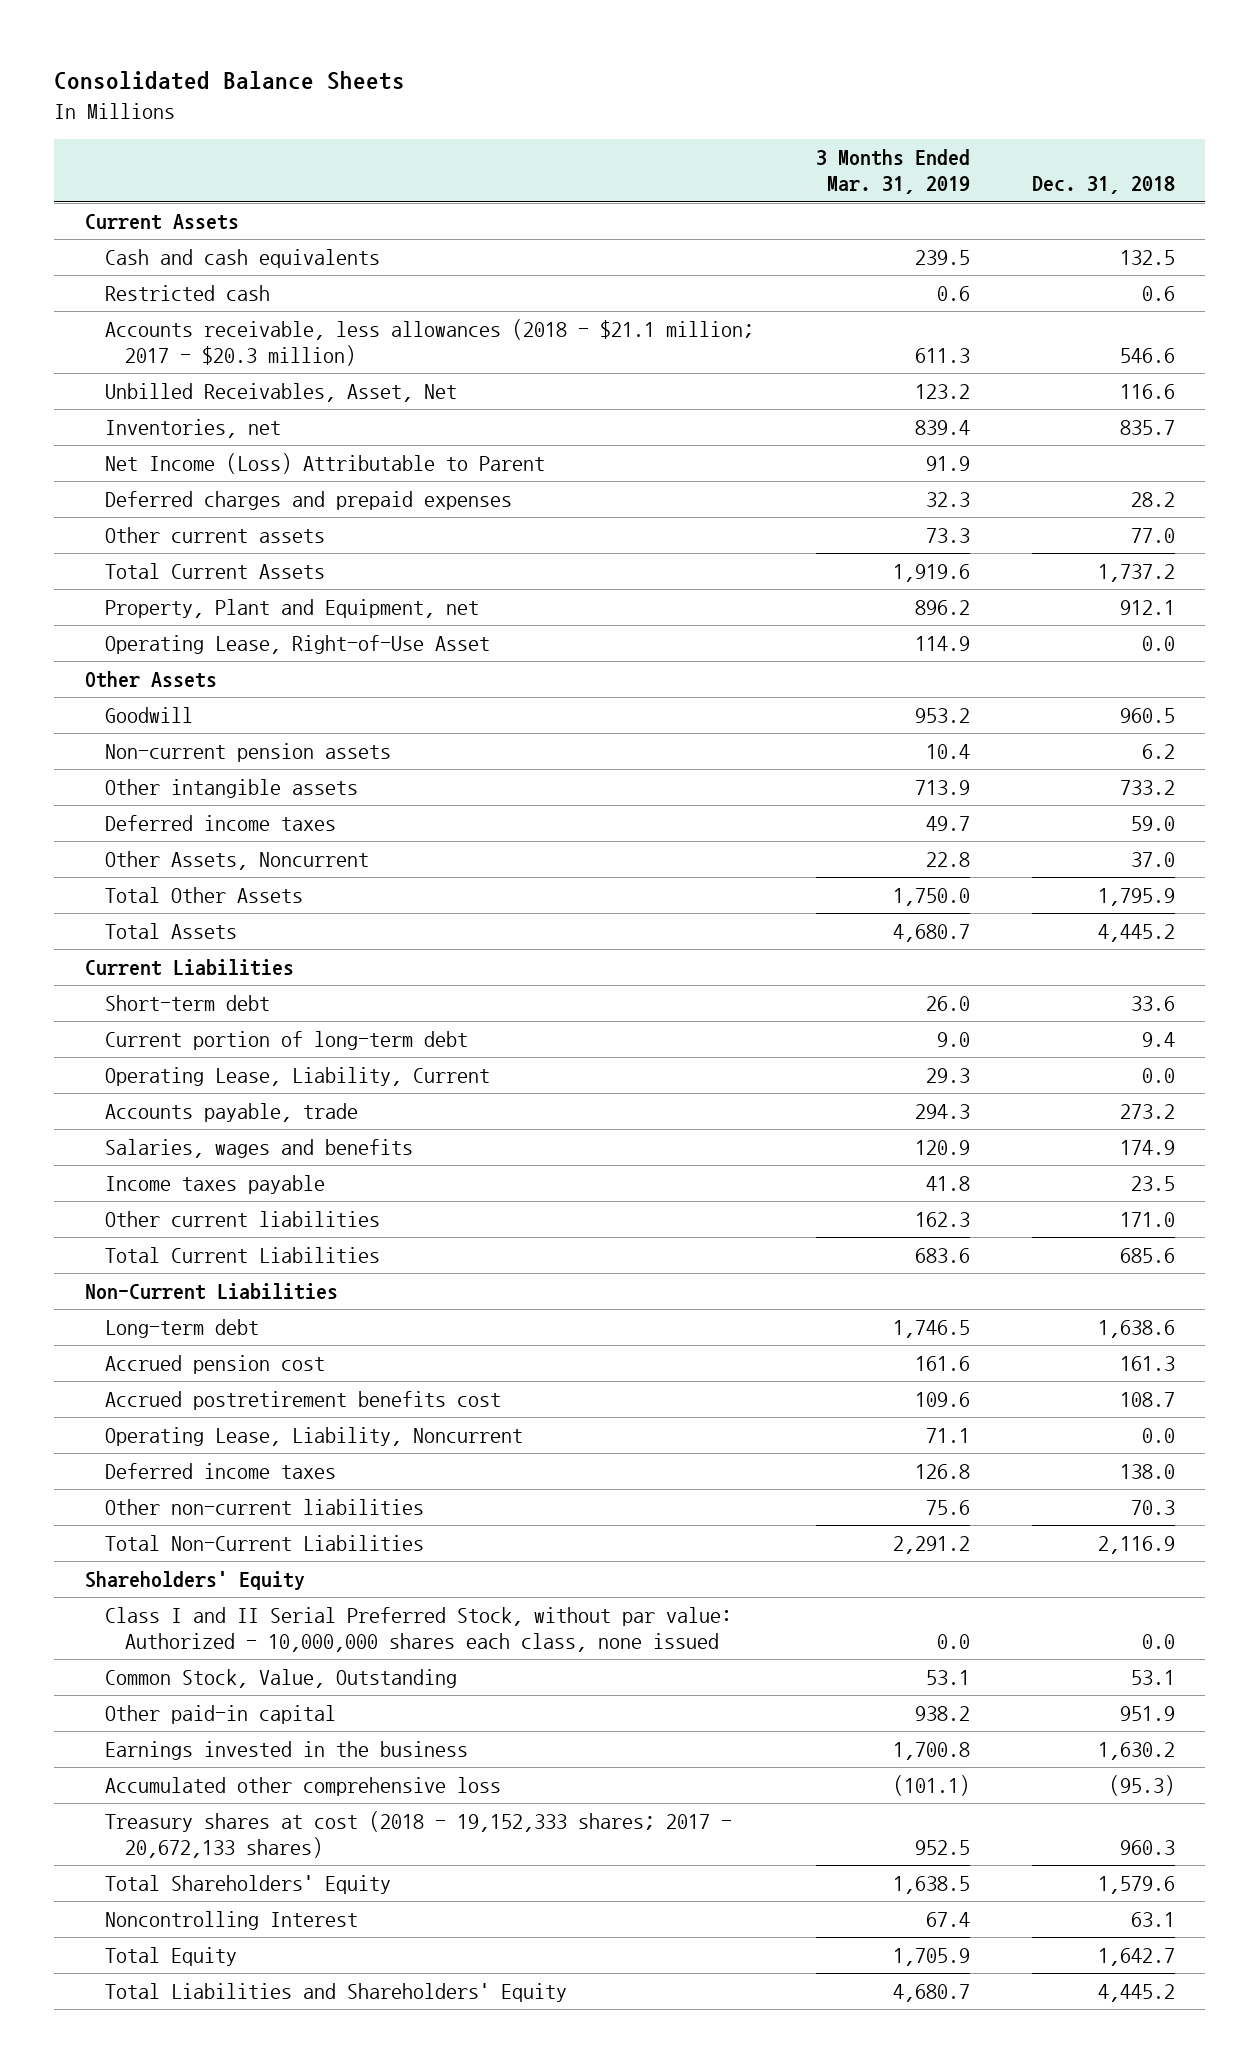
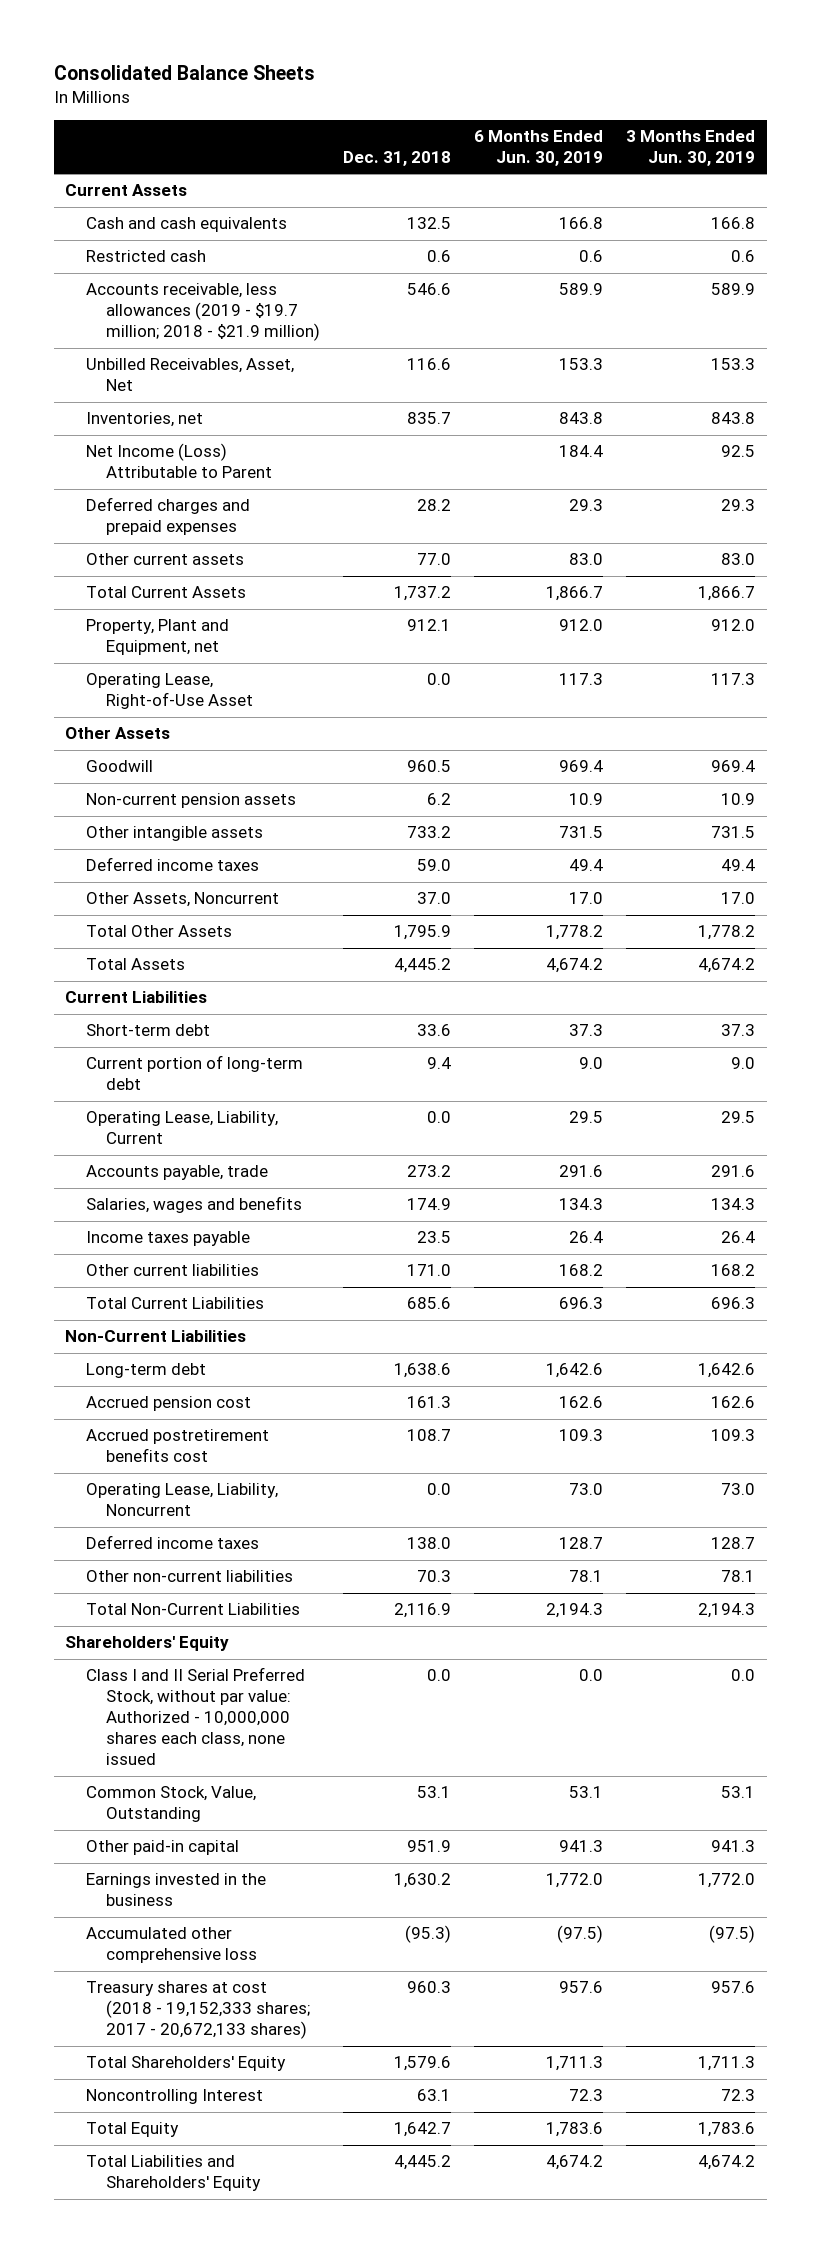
[815,149,970,195] 3 Months Ended Mar. 31, 2019 -> none
none -> [474,130,604,167] 6 Months Ended Jun. 30, 2019
none -> [626,130,756,167] 3 Months Ended Jun. 30, 2019
[105,319,755,367] Accounts receivable, less allowances (2018 - $21.1 million; 2017 - $20.3 million) -> [85,283,321,342] Accounts receivable, less allowances (2019 - $19.7 million; 2018 - $21.9 million)

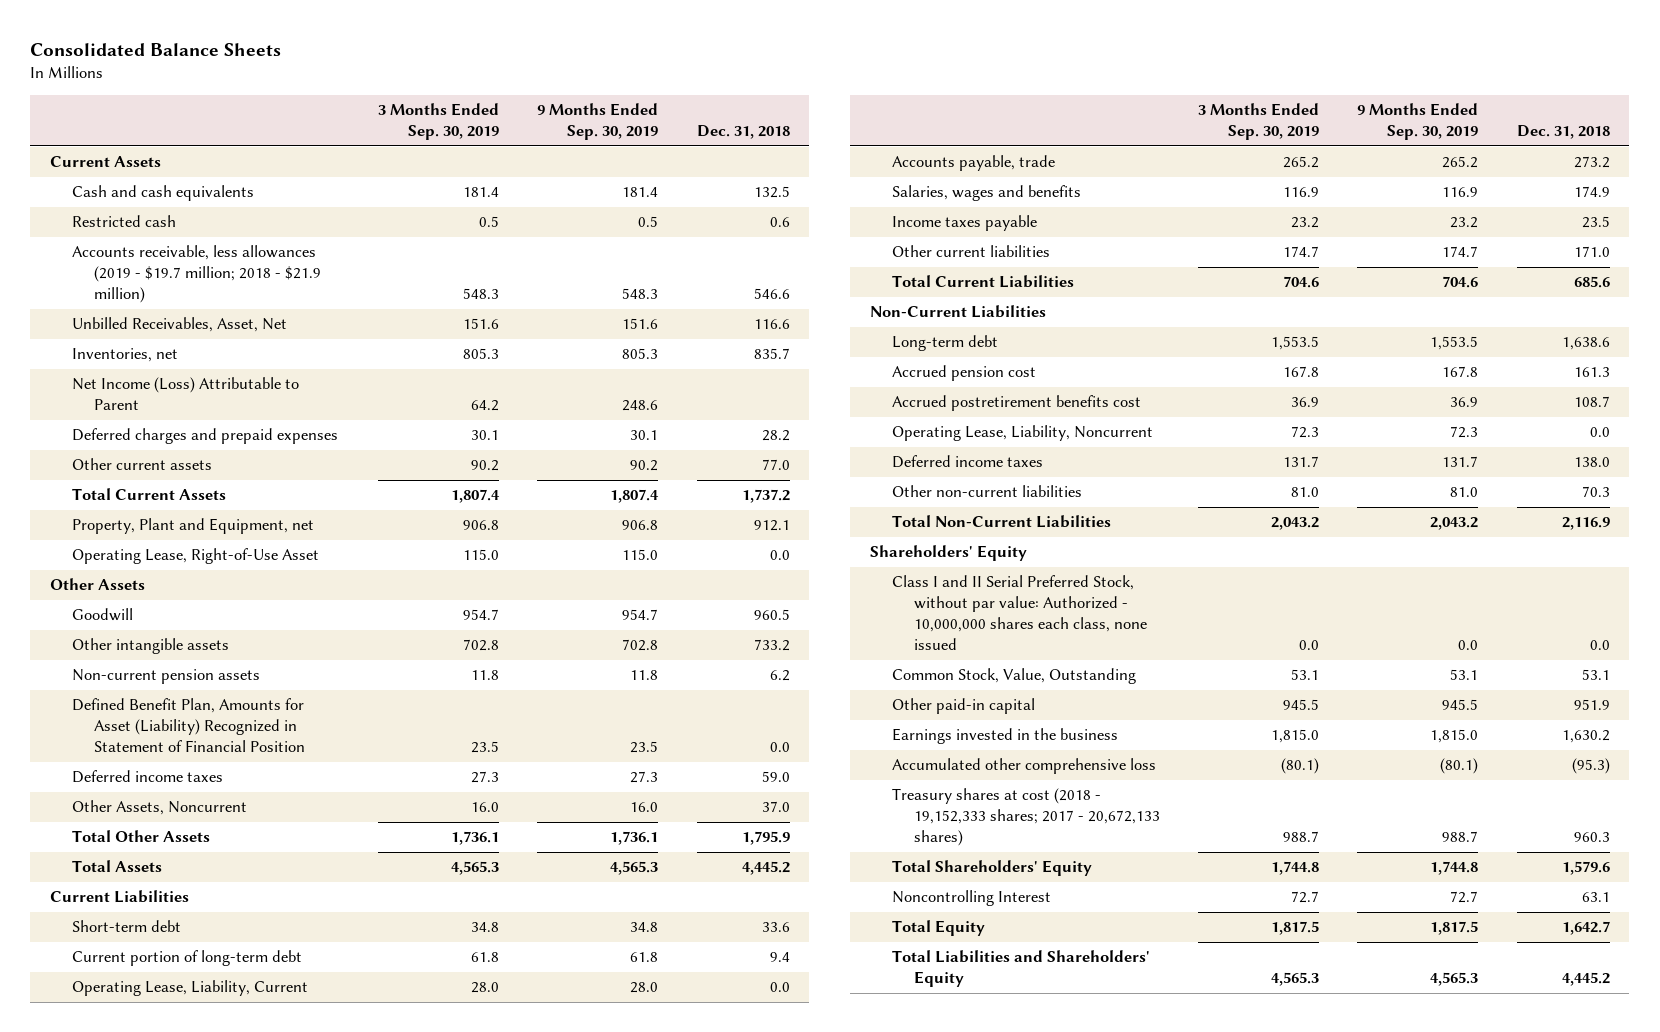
[474,130,604,167] 6 Months Ended Jun. 30, 2019 -> none
[626,130,756,167] 3 Months Ended Jun. 30, 2019 -> none
none -> [378,103,500,141] 3 Months Ended Sep. 30, 2019
none -> [537,103,659,141] 9 Months Ended Sep. 30, 2019
[85,793,296,809] Non-current pension assets -> [71,669,260,685] Non-current pension assets
none -> [71,698,305,753] Defined Benefit Plan, Amounts for Asset (Liability) Recognized in Statement of Financial Position

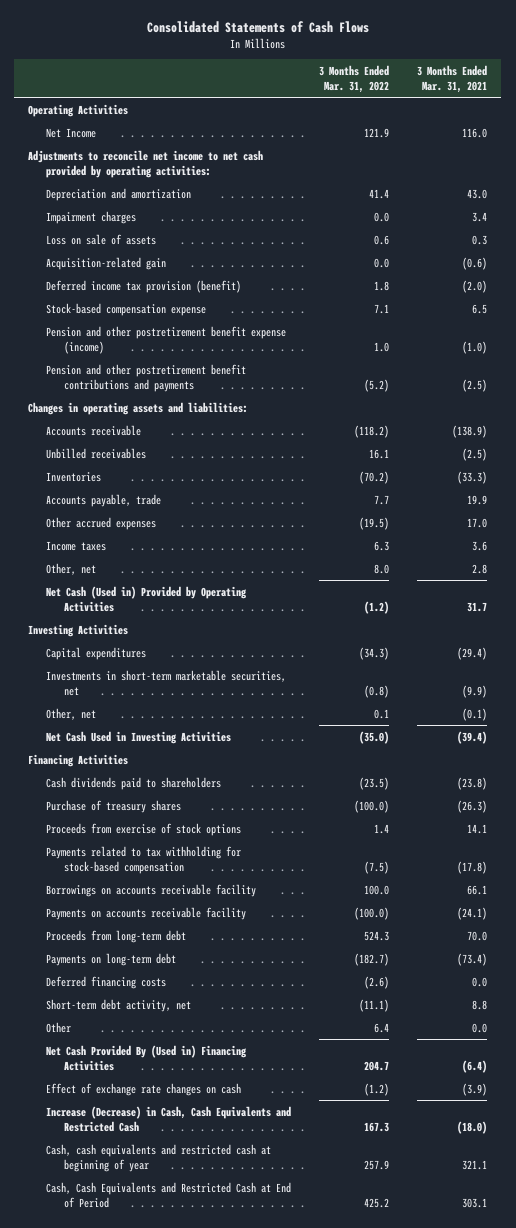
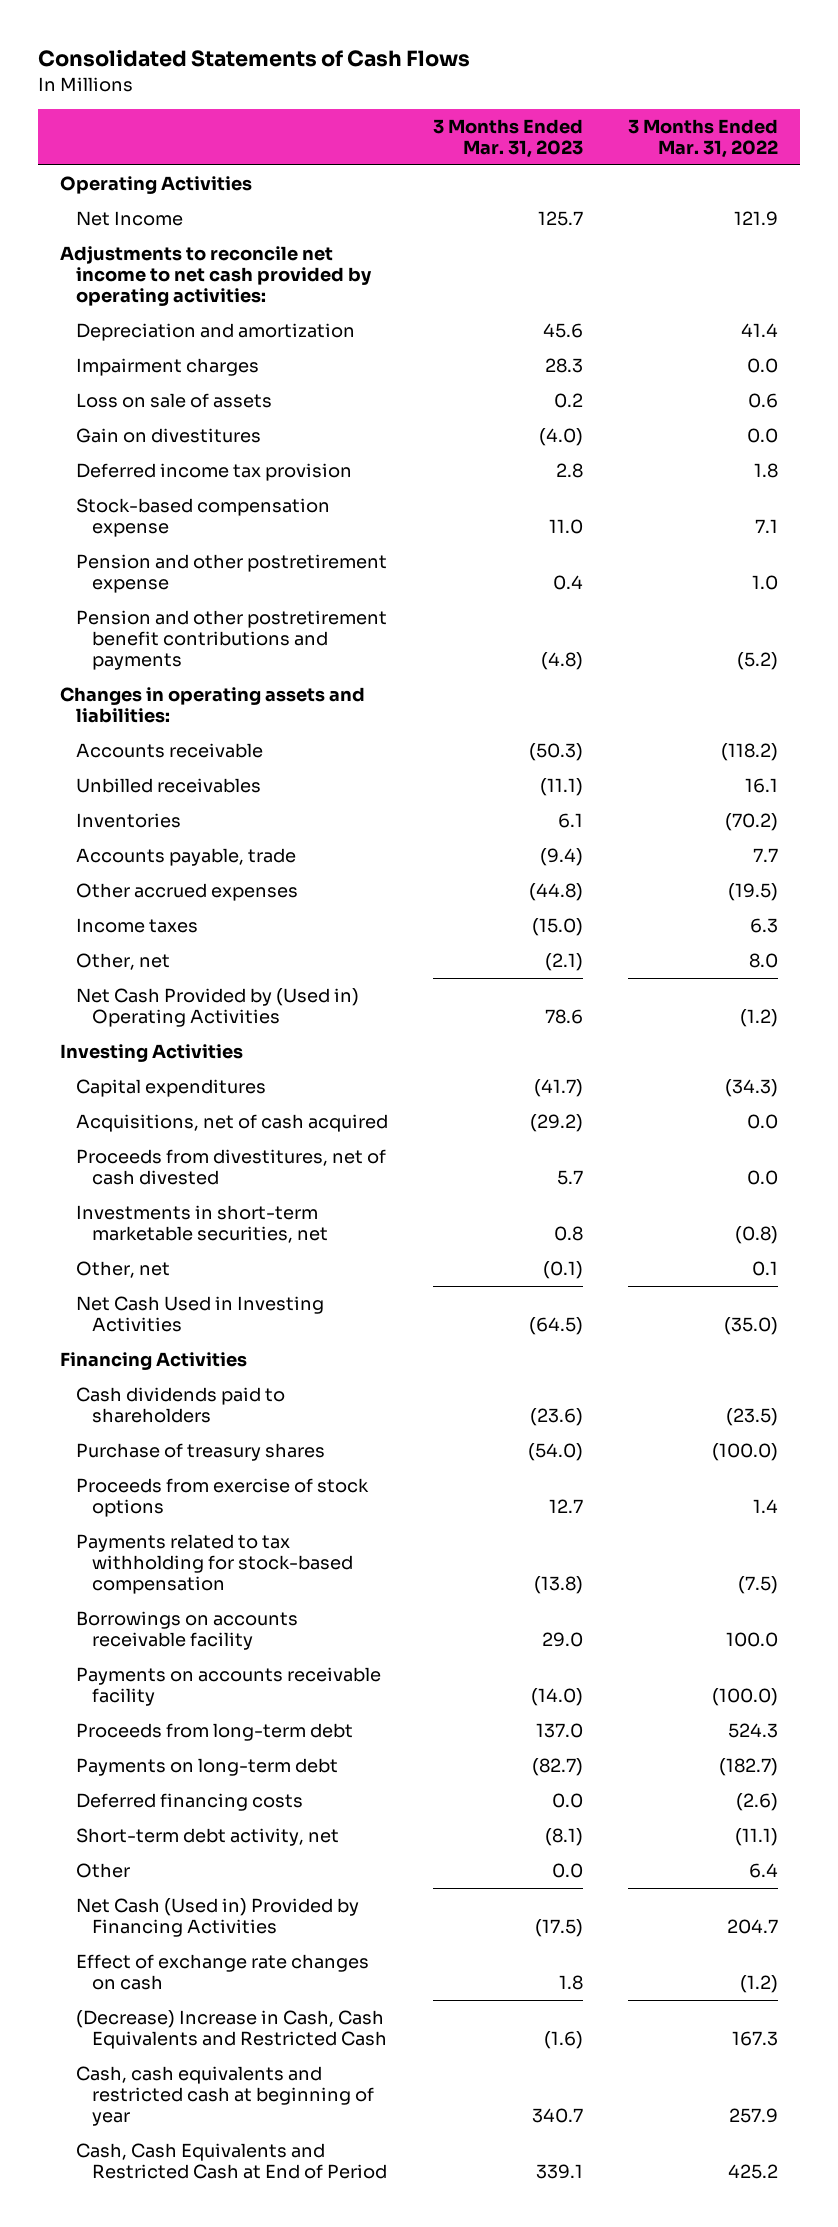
[417,64,488,93] 3 Months Ended Mar. 31, 2021 -> none
none -> [433,119,584,159] 3 Months Ended Mar. 31, 2023
[45,256,166,270] Acquisition-related gain -> none
none -> [76,427,262,443] Gain on divestitures
[45,279,241,293] Deferred income tax provision (benefit) -> [76,462,353,481] Deferred income tax provision
[45,325,286,354] Pension and other postretirement benefit expense (income) -> [76,553,388,593] Pension and other postretirement expense
[45,585,247,612] Net Cash (Used in) Provided by Operating Activities -> [76,987,360,1027] Net Cash Provided by (Used in) Operating Activities
none -> [76,1113,389,1132] Acquisitions, net of cash acquired
none -> [76,1148,387,1185] Proceeds from divestitures, net of cash divested
[45,1044,247,1071] Net Cash Provided By (Used in) Financing Activities -> [76,1897,360,1937] Net Cash (Used in) Provided by Financing Activities
[45,1105,291,1132] Increase (Decrease) in Cash, Cash Equivalents and Restricted Cash -> [76,2009,388,2049] (Decrease) Increase in Cash, Cash Equivalents and Restricted Cash

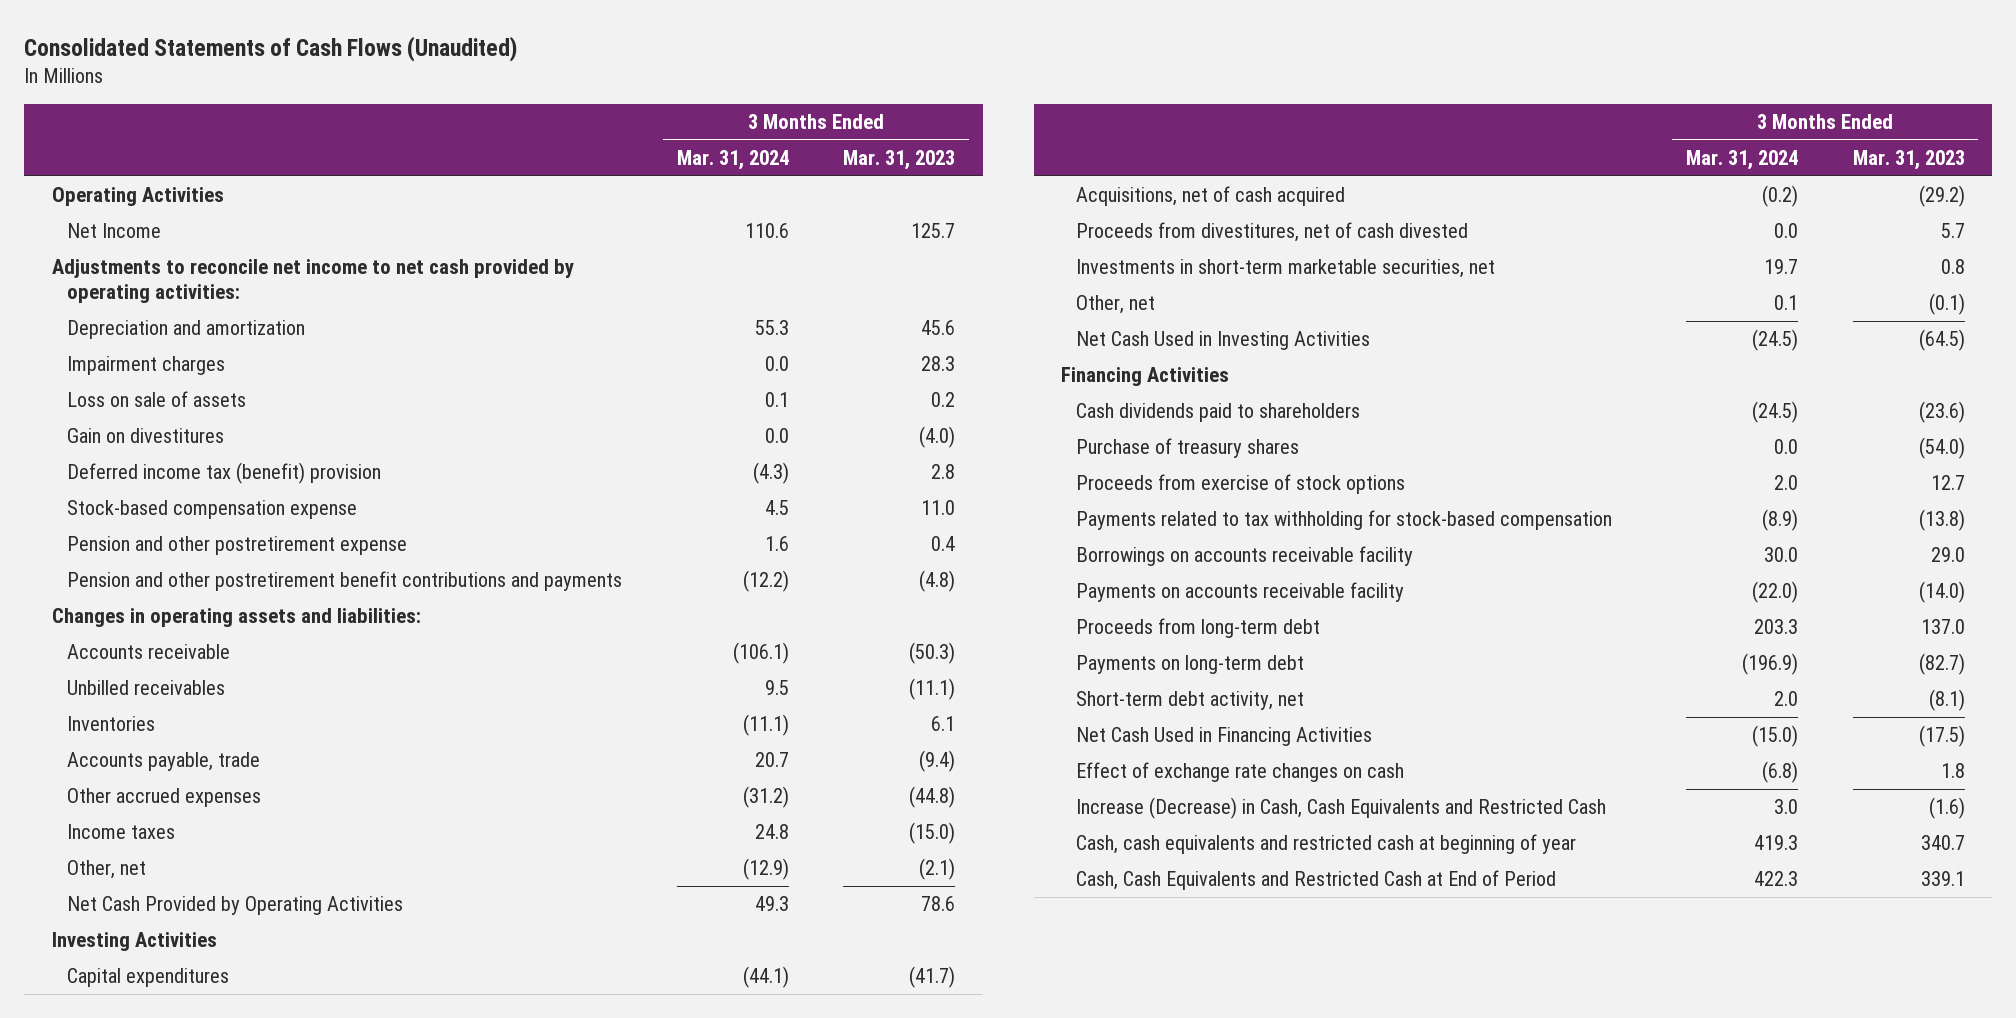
[38,49,471,68] Consolidated Statements of Cash Flows -> [24,35,518,62] Consolidated Statements of Cash Flows (Unaudited)
[627,119,778,159] 3 Months Ended Mar. 31, 2022 -> none
none -> [676,150,789,171] Mar. 31, 2024
[76,462,353,481] Deferred income tax provision -> [66,462,381,485] Deferred income tax (benefit) provision
[76,987,360,1027] Net Cash Provided by (Used in) Operating Activities -> [66,896,403,916] Net Cash Provided by Operating Activities
[76,1792,304,1811] Deferred financing costs -> none
[76,1862,131,1878] Other -> none
[76,1897,360,1937] Net Cash (Used in) Provided by Financing Activities -> [1076,727,1373,747] Net Cash Used in Financing Activities
[76,2009,388,2049] (Decrease) Increase in Cash, Cash Equivalents and Restricted Cash -> [1076,797,1607,820] Increase (Decrease) in Cash, Cash Equivalents and Restricted Cash

